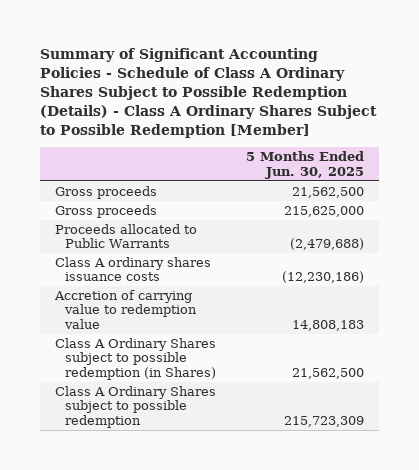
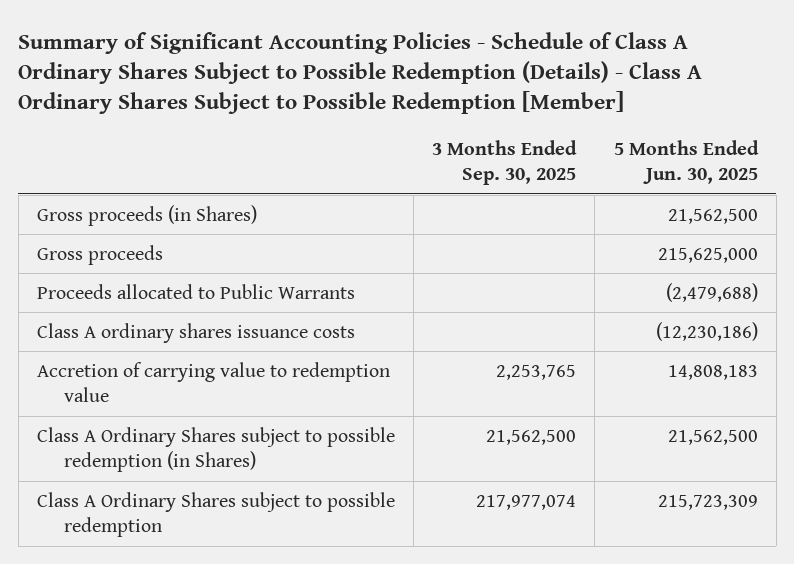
none -> [432,139,578,185] 3 Months Ended Sep. 30, 2025
[54,185,157,199] Gross proceeds -> [36,204,257,226] Gross proceeds (in Shares)

